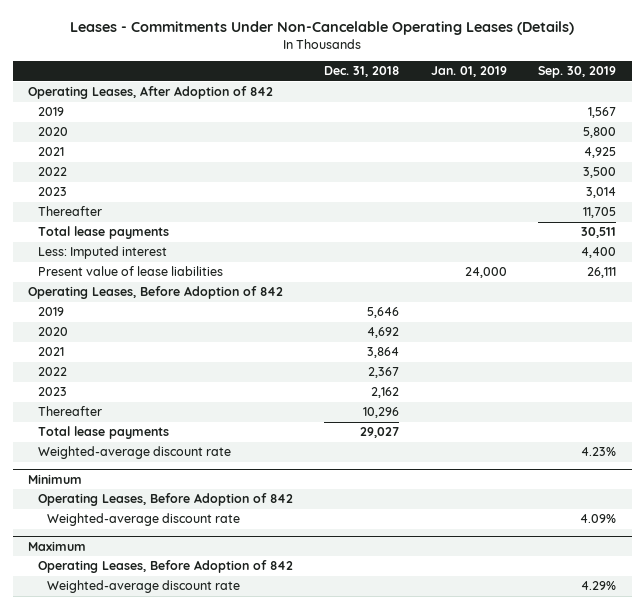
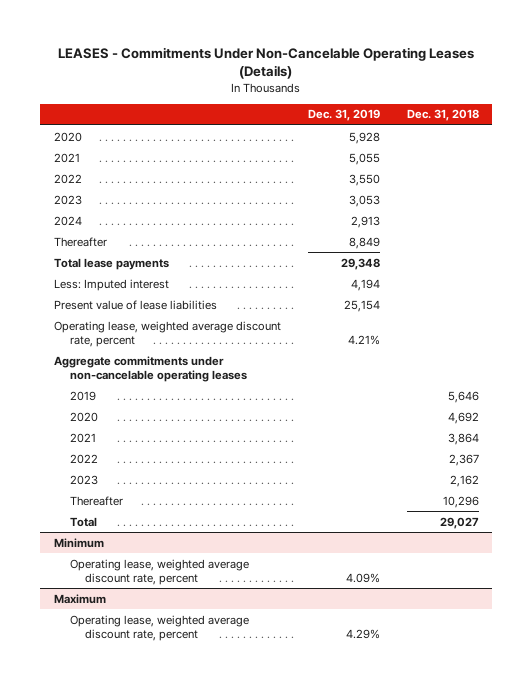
[70,20,575,35] Leases - Commitments Under Non-Cancelable Operating Leases (Details) -> [58,47,475,80] LEASES - Commitments Under Non-Cancelable Operating Leases (Details)
[430,66,507,78] Jan. 01, 2019 -> none
[537,66,616,79] Sep. 30, 2019 -> none
none -> [307,109,380,122] Dec. 31, 2019
[28,86,274,100] Operating Leases, After Adoption of 842 -> none
[37,107,64,117] 2019 -> none
none -> [53,215,82,226] 2024
none -> [53,320,281,347] Operating lease, weighted average discount rate, percent
[28,286,284,300] Operating Leases, Before Adoption of 842 -> [53,355,247,382] Aggregate commitments under non-cancelable operating leases
[37,446,231,460] Weighted-average discount rate -> none
[37,426,169,440] Total lease payments -> [69,516,97,527] Total
[37,493,293,507] Operating Leases, Before Adoption of 842 -> none
[47,513,241,527] Weighted-average discount rate -> [69,558,249,585] Operating lease, weighted average discount rate, percent
[37,560,293,574] Operating Leases, Before Adoption of 842 -> none
[47,580,241,594] Weighted-average discount rate -> [69,614,249,641] Operating lease, weighted average discount rate, percent

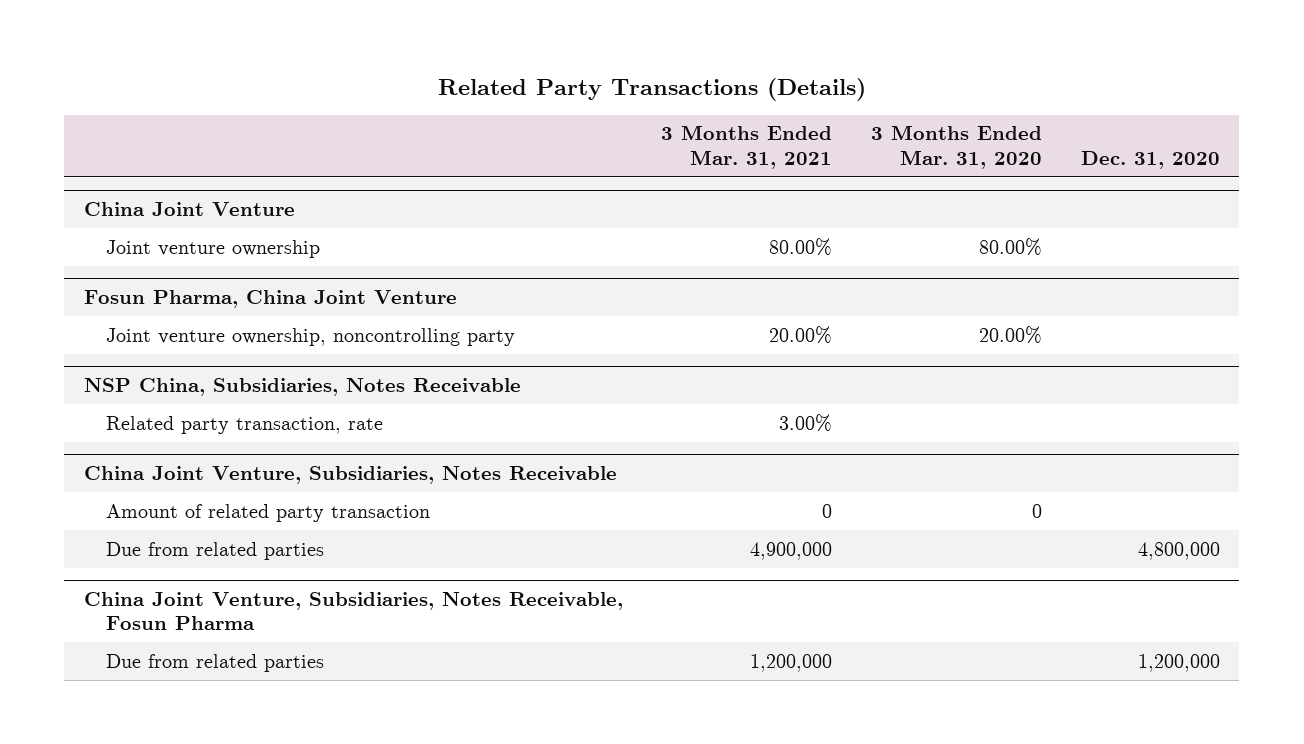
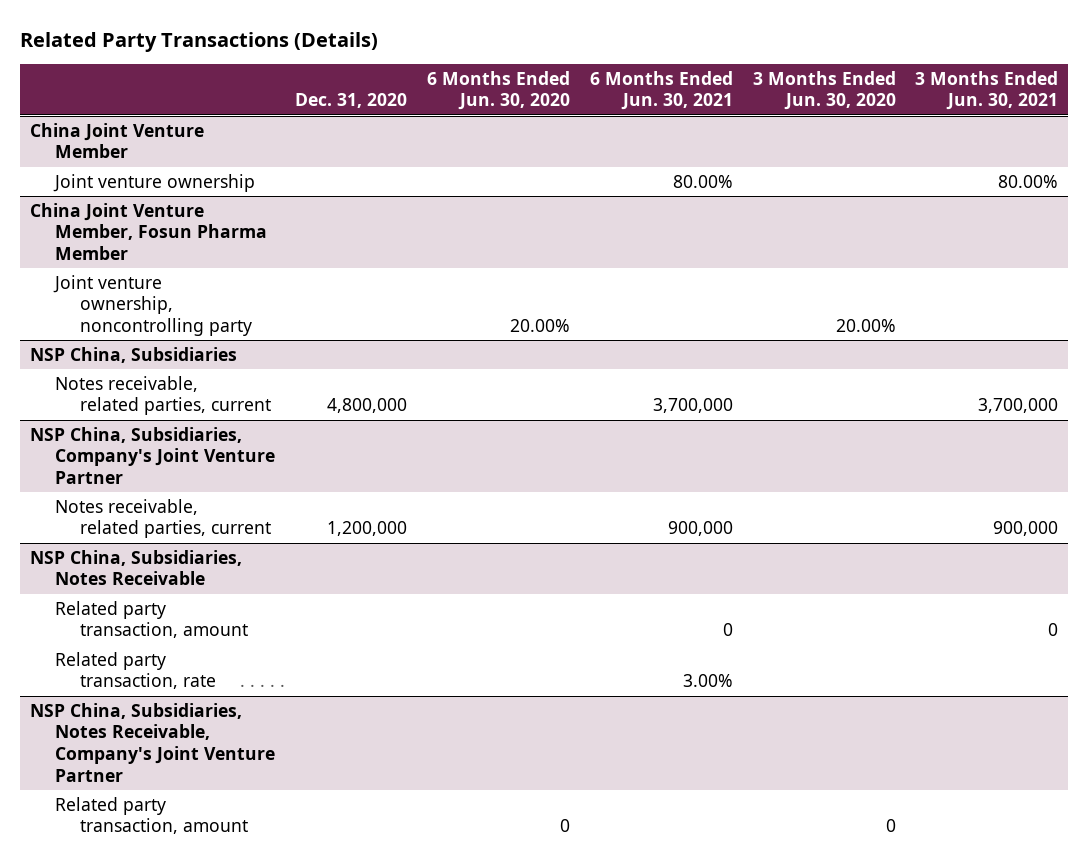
[661,125,833,169] 3 Months Ended Mar. 31, 2021 -> none
[871,125,1043,169] 3 Months Ended Mar. 31, 2020 -> none
none -> [426,70,570,111] 6 Months Ended Jun. 30, 2020
none -> [589,70,733,111] 6 Months Ended Jun. 30, 2021
none -> [752,70,896,111] 3 Months Ended Jun. 30, 2020
none -> [915,70,1059,111] 3 Months Ended Jun. 30, 2021
[83,201,295,216] China Joint Venture -> [29,122,204,159] China Joint Venture Member
[83,289,457,308] Fosun Pharma, China Joint Venture -> [29,202,268,261] China Joint Venture Member, Fosun Pharma Member
none -> [29,346,237,363] NSP China, Subsidiaries
none -> [55,375,272,416] Notes receivable, related parties, current
none -> [29,426,276,485] NSP China, Subsidiaries, Company's Joint Venture Partner
none -> [55,498,272,539] Notes receivable, related parties, current
none -> [55,600,249,639] Related party transaction, amount
[105,541,324,560] Due from related parties -> none
[83,591,623,631] China Joint Venture, Subsidiaries, Notes Receivable, Fosun Pharma -> none
[105,653,324,672] Due from related parties -> none
[83,465,617,484] China Joint Venture, Subsidiaries, Notes Receivable -> [29,702,276,783] NSP China, Subsidiaries, Notes Receivable, Company's Joint Venture Partner
[105,503,430,522] Amount of related party transaction -> [55,796,249,835] Related party transaction, amount

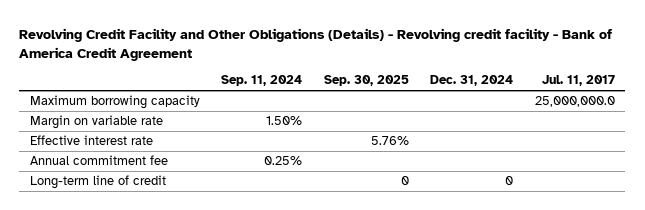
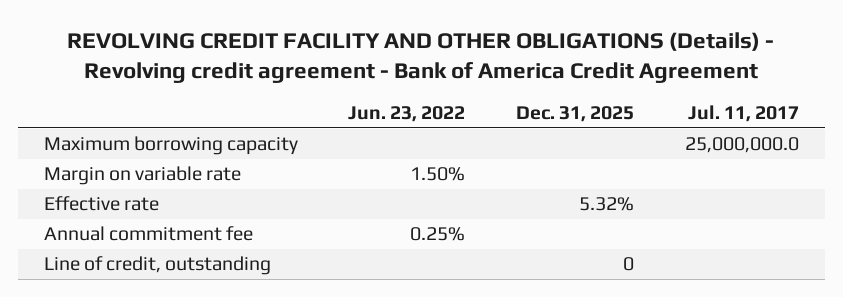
[19,27,613,61] Revolving Credit Facility and Other Obligations (Details) - Revolving credit facility - Bank of America Credit Agreement -> [67,32,775,84] REVOLVING CREDIT FACILITY AND OTHER OBLIGATIONS (Details) - Revolving credit agreement - Bank of America Credit Agreement
[221,75,303,87] Sep. 11, 2024 -> none
[323,75,409,87] Sep. 30, 2025 -> none
[430,75,514,87] Dec. 31, 2024 -> none
none -> [348,106,466,123] Jun. 23, 2022
none -> [516,106,635,123] Dec. 31, 2025
[30,135,154,146] Effective interest rate -> [43,196,159,212] Effective rate
[30,175,167,190] Long-term line of credit -> [43,256,271,276] Line of credit, outstanding

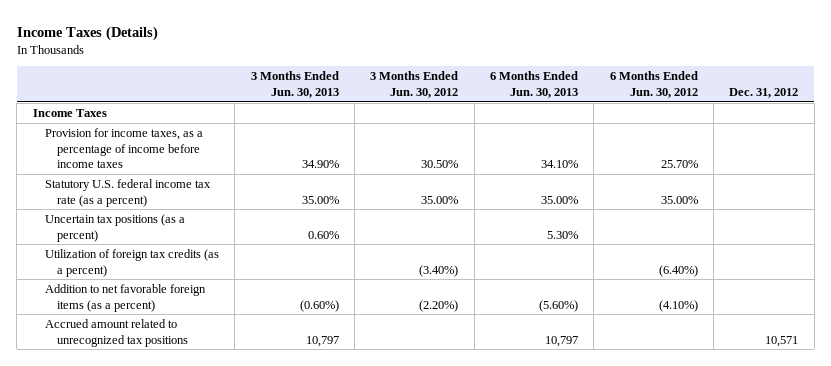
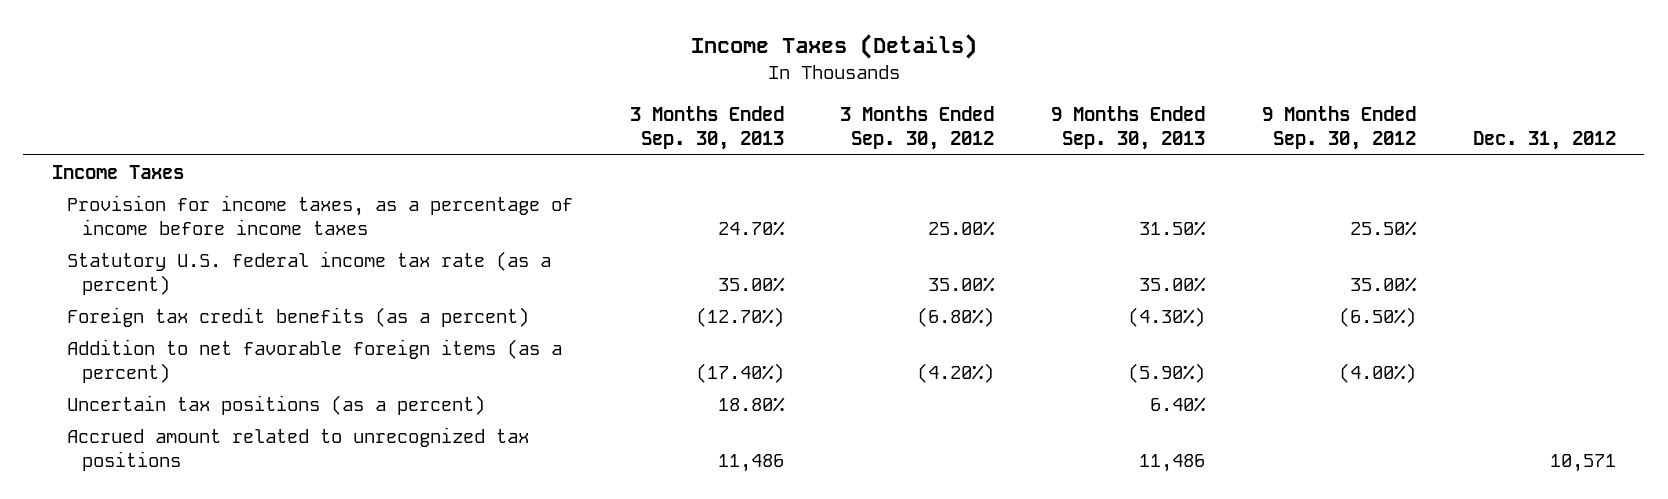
[250,71,339,98] 3 Months Ended Jun. 30, 2013 -> none
[370,71,459,98] 3 Months Ended Jun. 30, 2012 -> none
[489,71,578,98] 6 Months Ended Jun. 30, 2013 -> none
[609,71,698,98] 6 Months Ended Jun. 30, 2012 -> none
none -> [629,106,784,151] 3 Months Ended Sep. 30, 2013
none -> [840,106,995,151] 3 Months Ended Sep. 30, 2012
none -> [1051,106,1206,151] 9 Months Ended Sep. 30, 2013
none -> [1261,106,1416,151] 9 Months Ended Sep. 30, 2012
[45,248,220,277] Utilization of foreign tax credits (as a percent) -> [66,306,529,327] Foreign tax credit benefits (as a percent)
[45,213,186,242] Uncertain tax positions (as a percent) -> [66,394,485,415] Uncertain tax positions (as a percent)

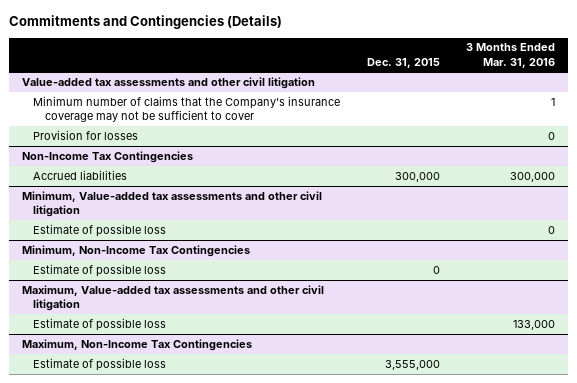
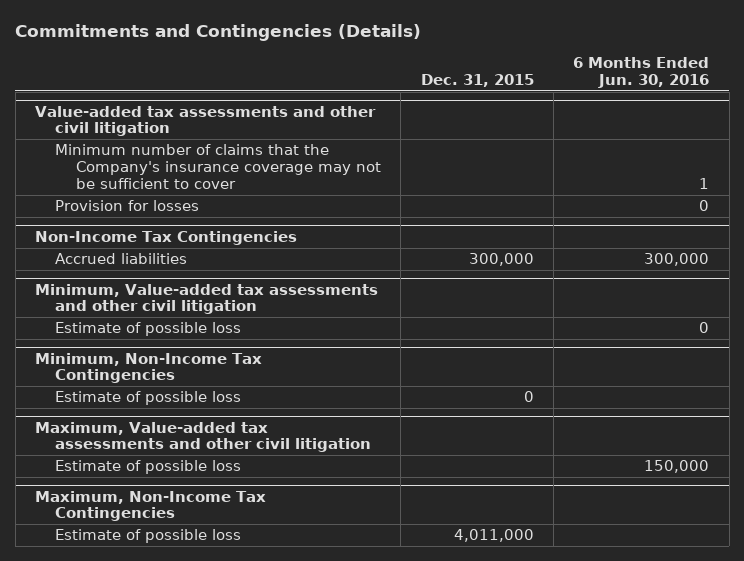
[465,43,555,68] 3 Months Ended Mar. 31, 2016 -> none
none -> [573,56,710,88] 6 Months Ended Jun. 30, 2016
[384,359,440,370] 3,555,000 -> [453,529,534,543] 4,011,000

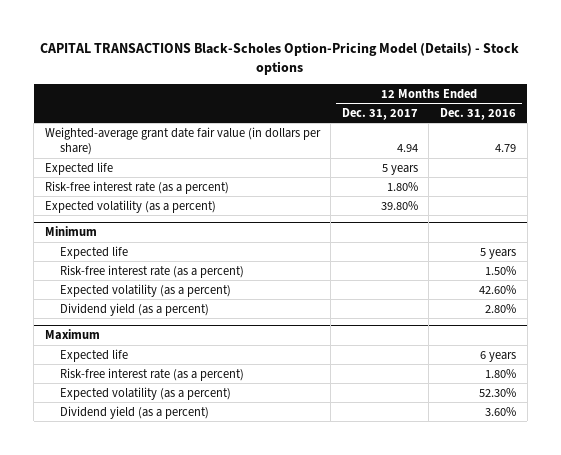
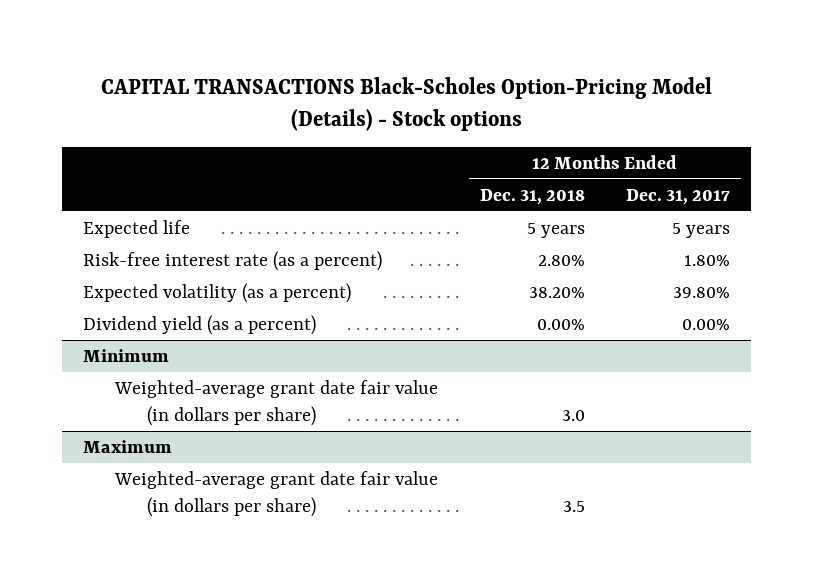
[440,107,517,120] Dec. 31, 2016 -> none
none -> [479,188,585,205] Dec. 31, 2018
[44,126,321,156] Weighted-average grant date fair value (in dollars per share) -> none
none -> [82,314,316,335] Dividend yield (as a percent)
[60,245,129,259] Expected life -> none
[60,264,245,278] Risk-free interest rate (as a percent) -> none
[60,283,232,297] Expected volatility (as a percent) -> none
[60,302,210,316] Dividend yield (as a percent) -> none
none -> [113,379,438,426] Weighted-average grant date fair value (in dollars per share)
[60,348,129,362] Expected life -> none
[60,367,245,381] Risk-free interest rate (as a percent) -> none
[60,386,232,400] Expected volatility (as a percent) -> none
[60,405,210,419] Dividend yield (as a percent) -> none
none -> [113,470,438,517] Weighted-average grant date fair value (in dollars per share)

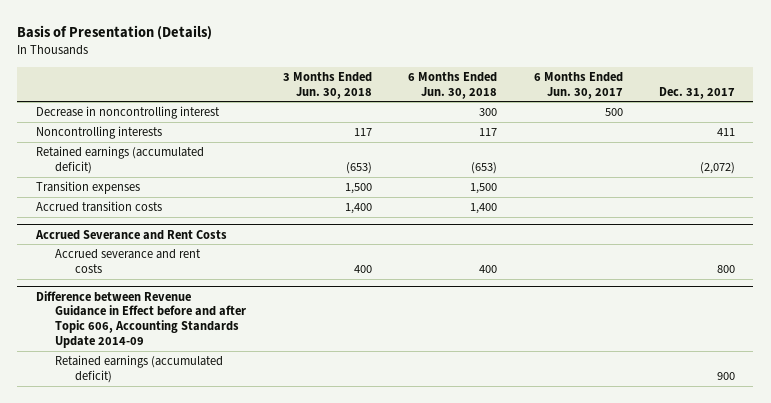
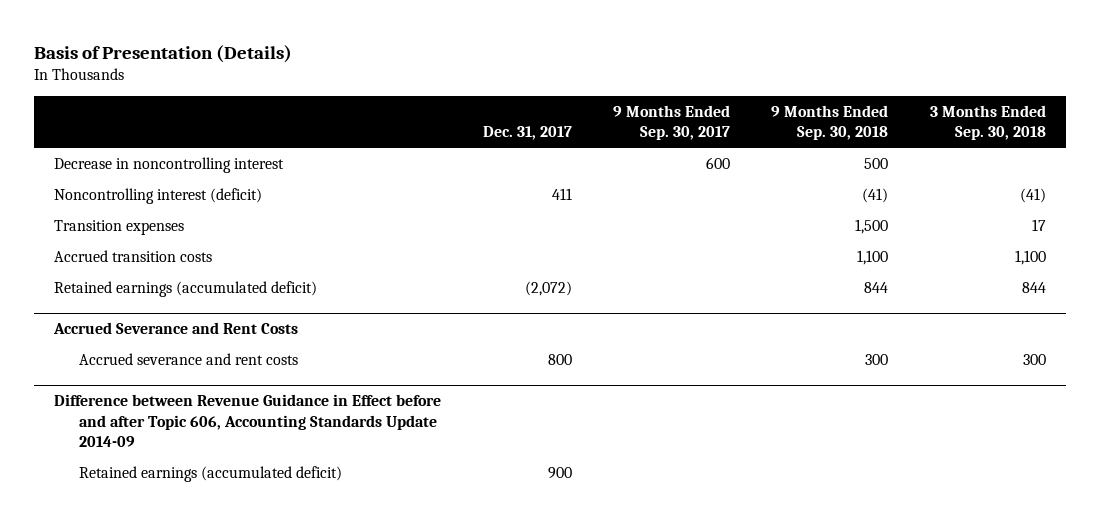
[282,71,372,99] 3 Months Ended Jun. 30, 2018 -> none
[408,71,498,99] 6 Months Ended Jun. 30, 2018 -> none
[533,71,623,99] 6 Months Ended Jun. 30, 2017 -> none
none -> [613,104,731,141] 9 Months Ended Sep. 30, 2017
none -> [771,104,889,141] 9 Months Ended Sep. 30, 2018
none -> [929,104,1046,141] 3 Months Ended Sep. 30, 2018
[35,126,162,140] Noncontrolling interests -> [54,187,263,204] Noncontrolling interest (deficit)
[35,146,204,175] Retained earnings (accumulated deficit) -> [54,280,318,297] Retained earnings (accumulated deficit)

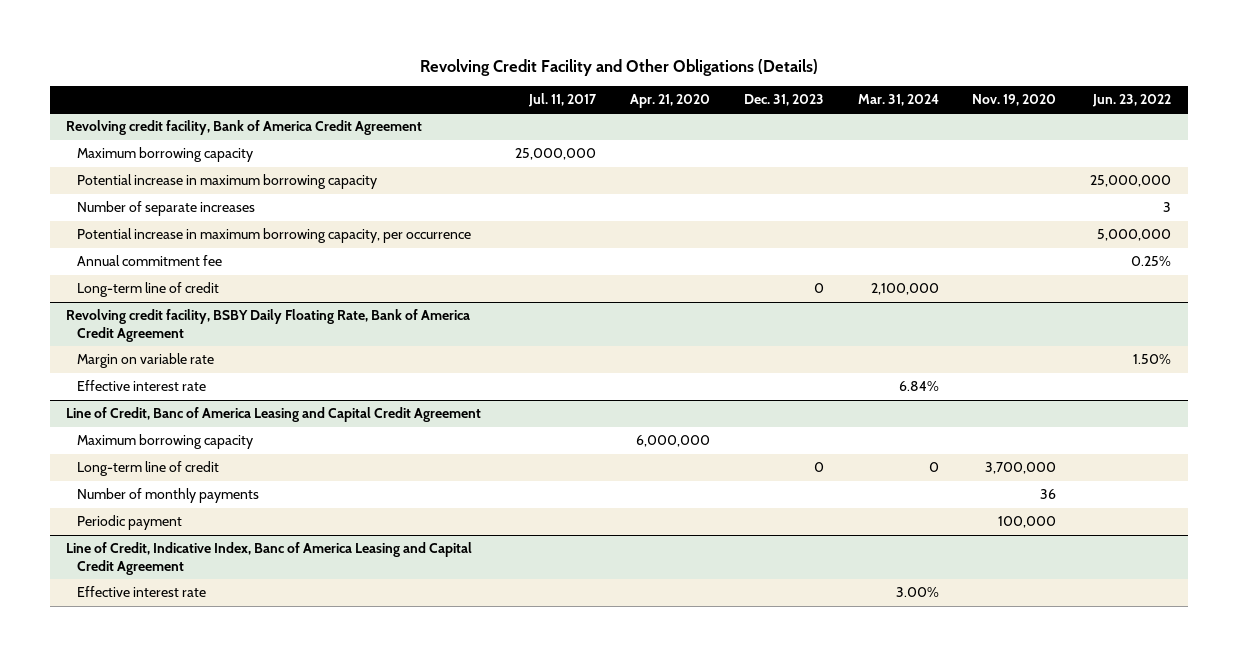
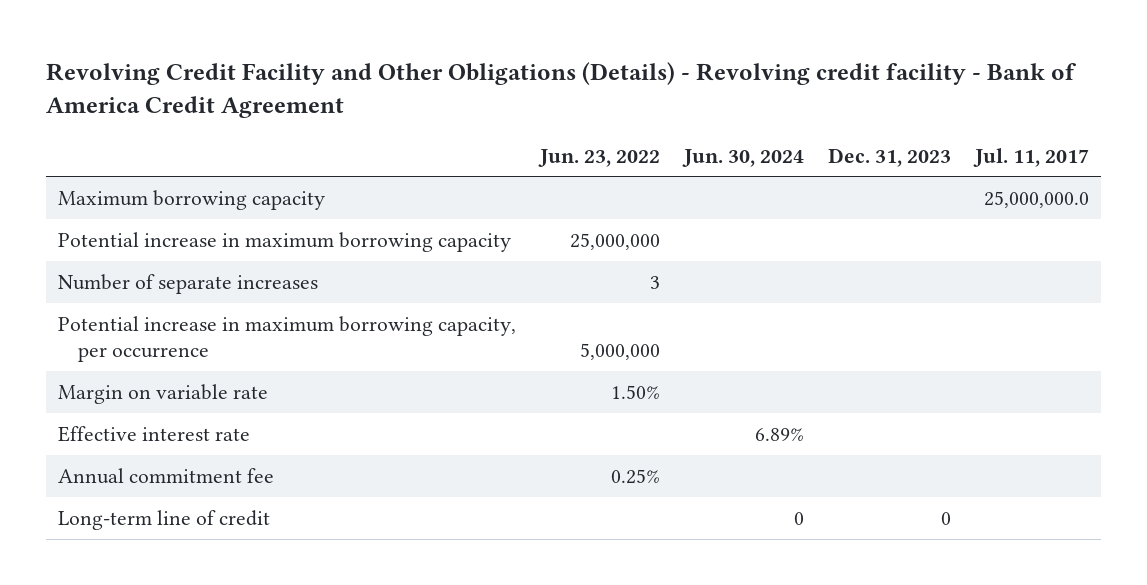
[419,58,818,76] Revolving Credit Facility and Other Obligations (Details) -> [46,61,1077,119] Revolving Credit Facility and Other Obligations (Details) - Revolving credit facility - Bank of America Credit Agreement
[630,94,711,109] Apr. 21, 2020 -> none
[857,94,939,107] Mar. 31, 2024 -> none
[972,94,1057,107] Nov. 19, 2020 -> none
none -> [682,148,805,167] Jun. 30, 2024
[66,120,423,136] Revolving credit facility, Bank of America Credit Agreement -> none
[515,148,597,161] 25,000,000 -> [983,190,1089,208] 25,000,000.0
none -> [58,383,269,404] Margin on variable rate
none -> [58,425,251,442] Effective interest rate
[66,309,471,343] Revolving credit facility, BSBY Daily Floating Rate, Bank of America Credit Agreement -> none
[77,353,215,369] Margin on variable rate -> none
[77,380,207,392] Effective interest rate -> none
[66,407,482,423] Line of Credit, Banc of America Leasing and Capital Credit Agreement -> none
[77,434,254,450] Maximum borrowing capacity -> none
[77,461,220,477] Long-term line of credit -> none
[77,488,260,504] Number of monthly payments -> none
[77,515,183,531] Periodic payment -> none
[66,542,473,576] Line of Credit, Indicative Index, Banc of America Leasing and Capital Credit Agreement -> none
[77,586,207,598] Effective interest rate -> none

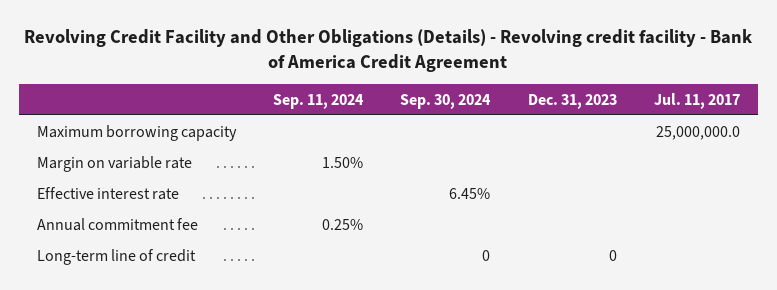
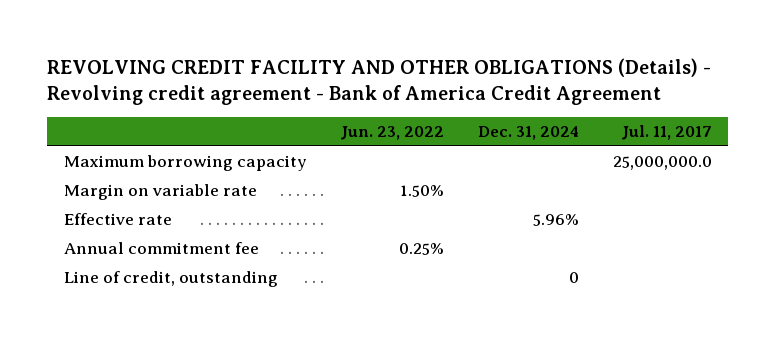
[24,29,754,73] Revolving Credit Facility and Other Obligations (Details) - Revolving credit facility - Bank of America Credit Agreement -> [46,57,711,106] REVOLVING CREDIT FACILITY AND OTHER OBLIGATIONS (Details) - Revolving credit agreement - Bank of America Credit Agreement
[273,93,365,109] Sep. 11, 2024 -> none
[400,93,492,109] Sep. 30, 2024 -> none
[527,93,617,109] Dec. 31, 2023 -> none
none -> [340,126,445,141] Jun. 23, 2022
none -> [477,126,579,141] Dec. 31, 2024
[37,186,180,200] Effective interest rate -> [63,213,172,226] Effective rate
[37,248,197,265] Long-term line of credit -> [63,271,278,288] Line of credit, outstanding

